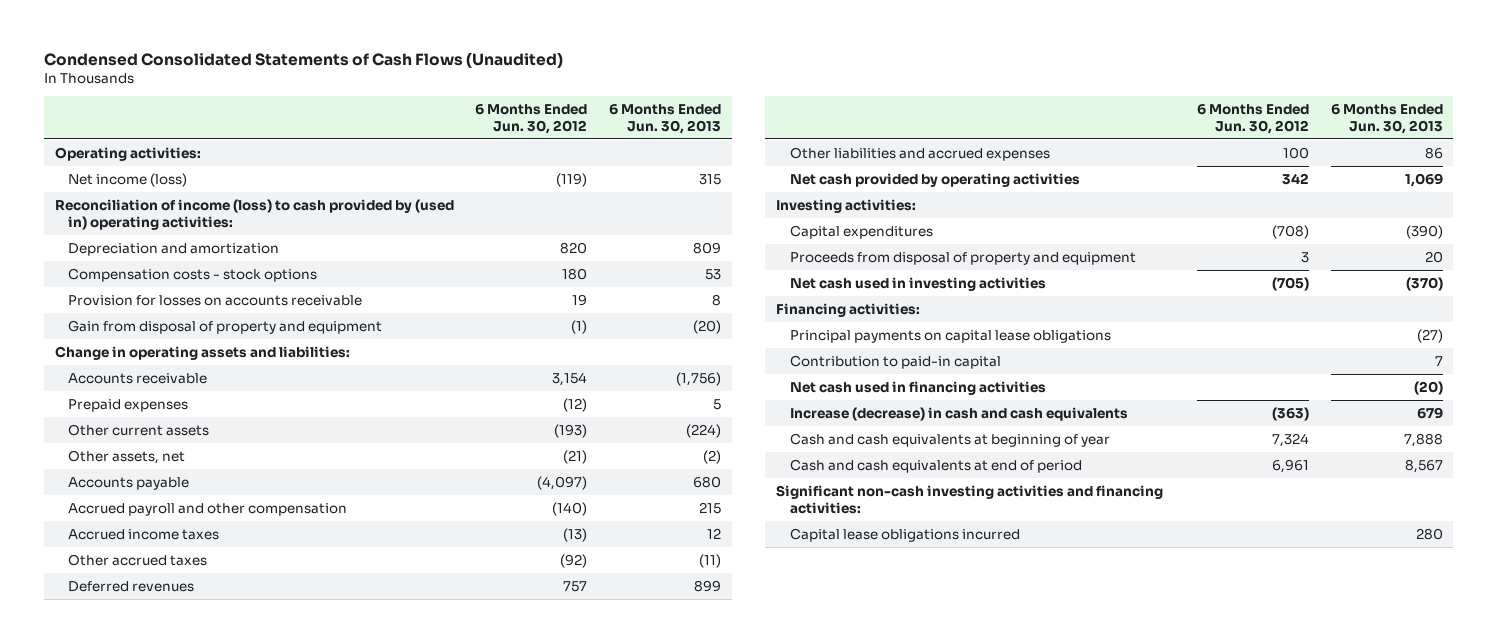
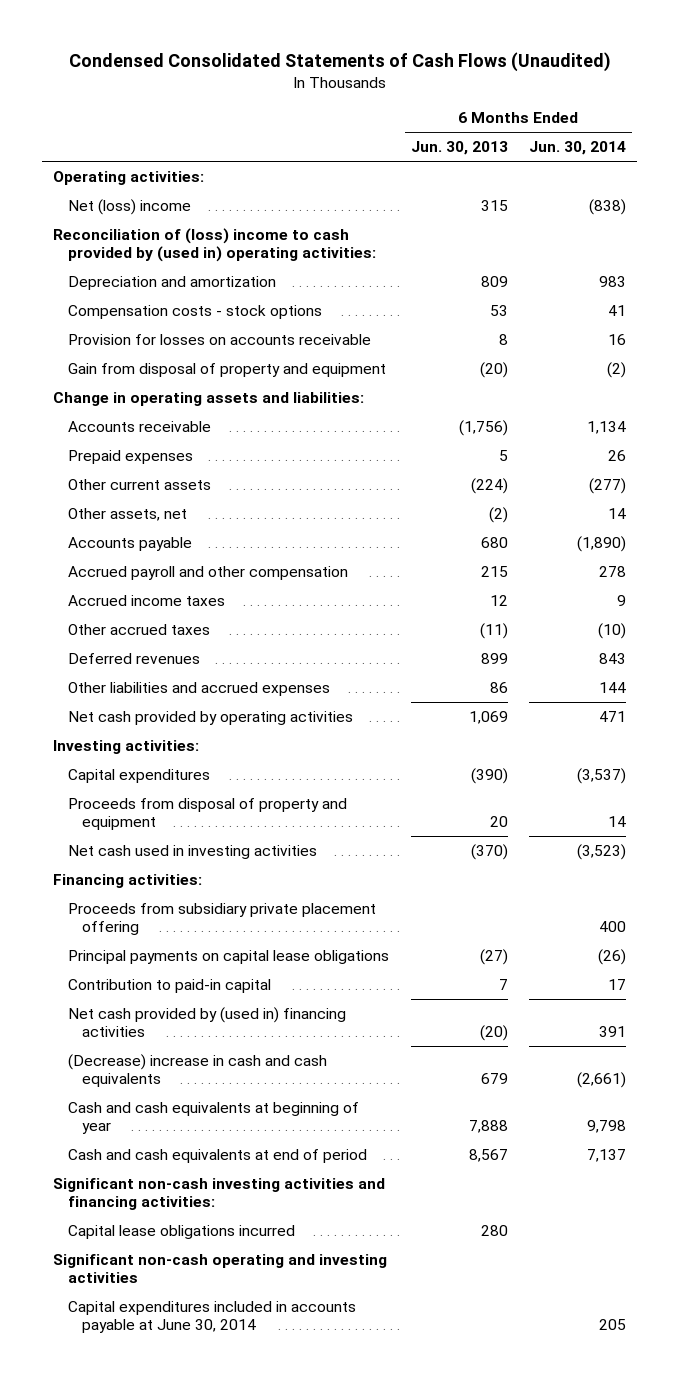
[475,104,588,135] 6 Months Ended Jun. 30, 2012 -> none
none -> [529,141,627,156] Jun. 30, 2014
[68,172,188,187] Net income (loss) -> [67,198,191,215] Net (loss) income
[54,198,454,230] Reconciliation of income (loss) to cash provided by (used in) operating activities: -> [53,227,376,263] Reconciliation of (loss) income to cash provided by (used in) operating activities:
none -> [67,902,376,936] Proceeds from subsidiary private placement offering
[789,380,1046,395] Net cash used in financing activities -> [67,1006,346,1038] Net cash provided by (used in) financing activities
[789,406,1128,421] Increase (decrease) in cash and cash equivalents -> [67,1053,327,1088] (Decrease) increase in cash and cash equivalents
none -> [53,1253,388,1284] Significant non-cash operating and investing activities
none -> [67,1300,356,1334] Capital expenditures included in accounts payable at June 30, 2014

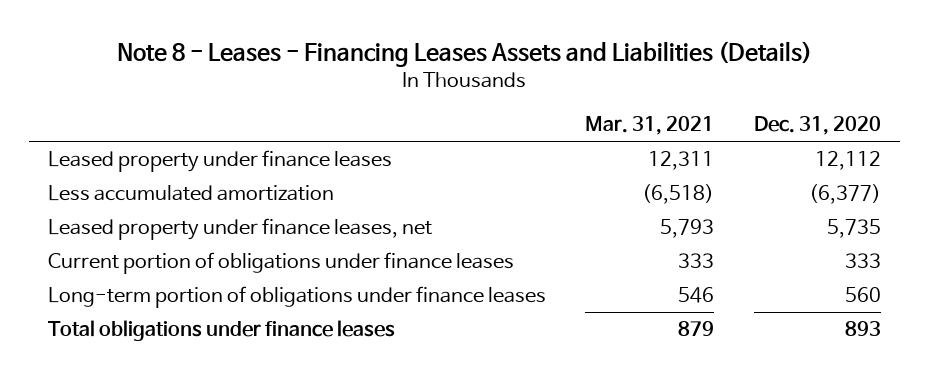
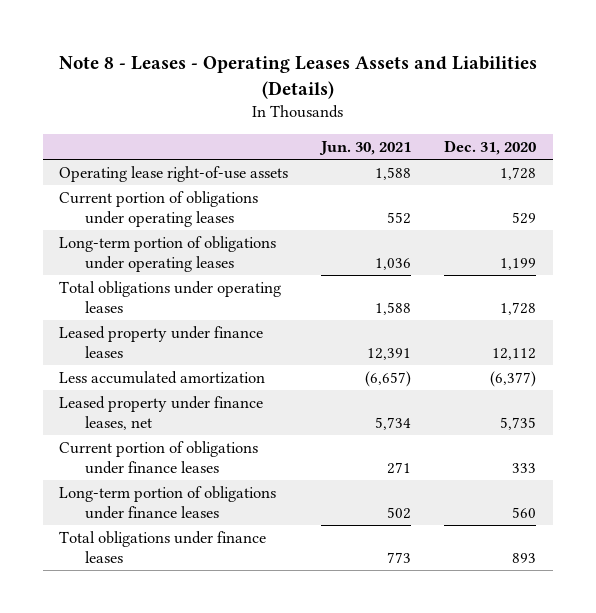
[117,40,813,67] Note 8 - Leases - Financing Leases Assets and Liabilities (Details) -> [58,55,537,99] Note 8 - Leases - Operating Leases Assets and Liabilities (Details)
[585,116,715,136] Mar. 31, 2021 -> none
none -> [319,141,412,156] Jun. 30, 2021
none -> [59,166,289,183] Operating lease right-of-use assets
none -> [59,191,259,227] Current portion of obligations under operating leases
none -> [59,236,277,272] Long-term portion of obligations under operating leases
none -> [59,281,282,313] Total obligations under operating leases

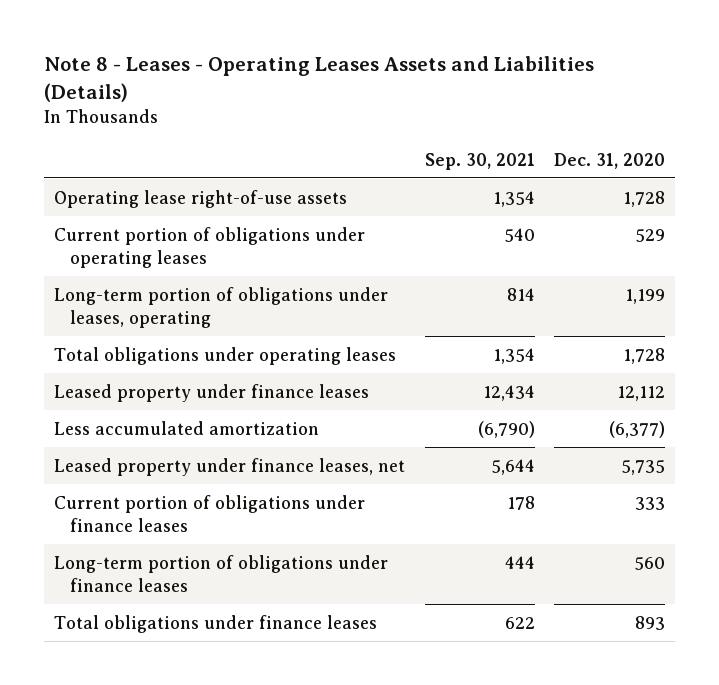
[319,141,412,156] Jun. 30, 2021 -> none
none -> [424,152,535,170] Sep. 30, 2021
[59,236,277,272] Long-term portion of obligations under operating leases -> [53,286,388,328] Long-term portion of obligations under leases, operating

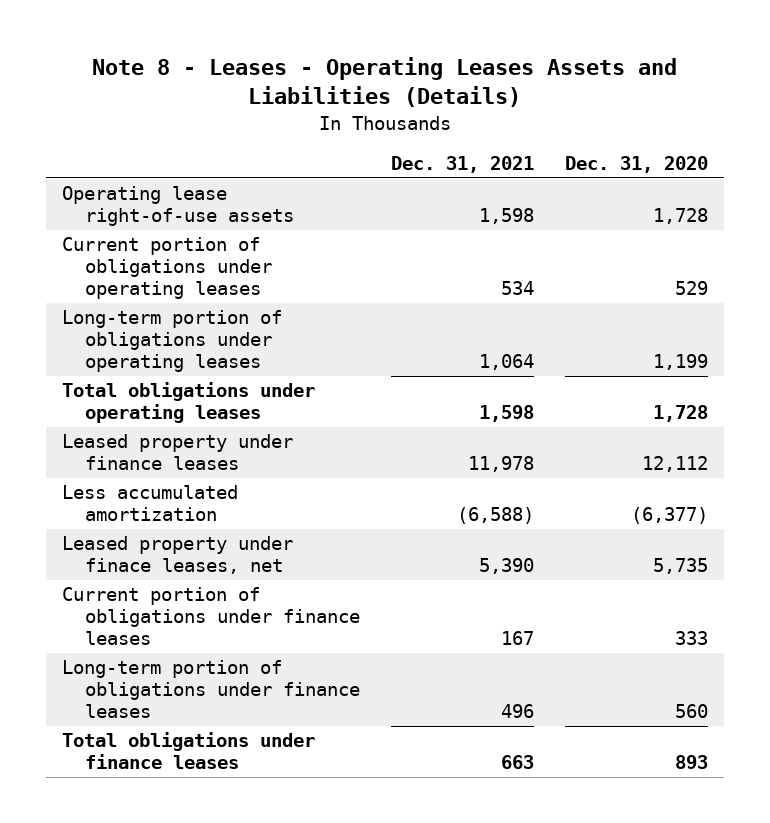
[424,152,535,170] Sep. 30, 2021 -> none
none -> [390,155,534,173] Dec. 31, 2021
[53,286,388,328] Long-term portion of obligations under leases, operating -> [61,310,282,372] Long-term portion of obligations under operating leases
[53,457,405,476] Leased property under finance leases, net -> [61,536,293,575] Leased property under finace leases, net

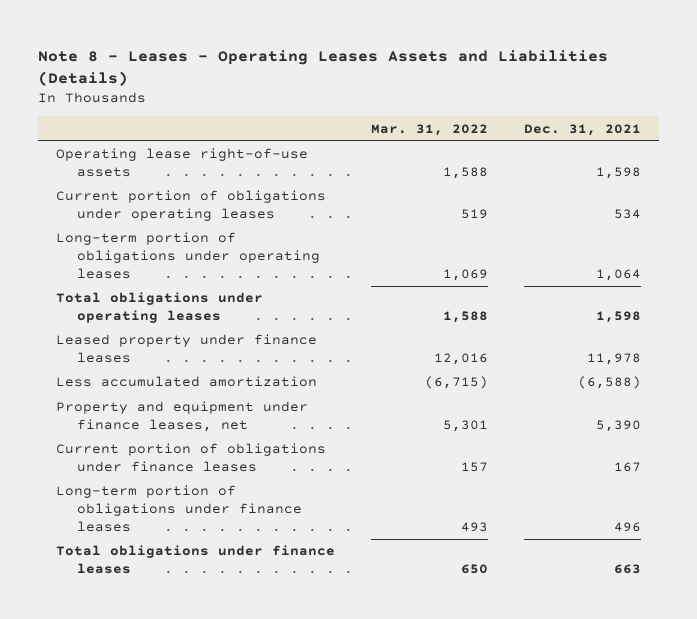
[565,155,709,173] Dec. 31, 2020 -> none
none -> [371,123,489,136] Mar. 31, 2022
[61,536,293,575] Leased property under finace leases, net -> [56,401,309,433] Property and equipment under finance leases, net

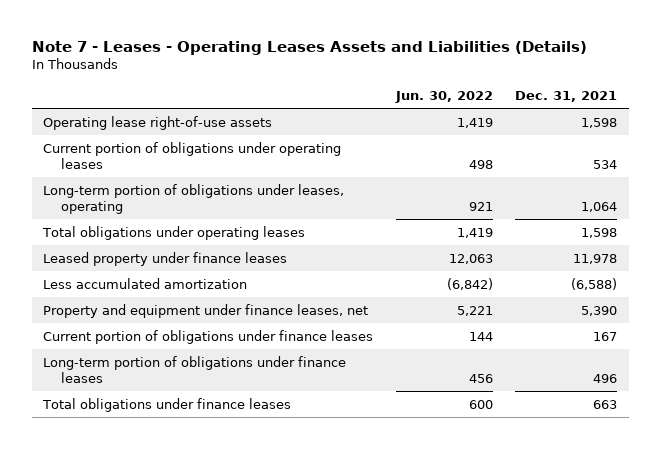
[38,49,609,86] Note 8 - Leases - Operating Leases Assets and Liabilities (Details) -> [31,40,587,55] Note 7 - Leases - Operating Leases Assets and Liabilities (Details)
[371,123,489,136] Mar. 31, 2022 -> none
none -> [394,91,493,104] Jun. 30, 2022
[56,232,320,280] Long-term portion of obligations under operating leases -> [42,183,344,215] Long-term portion of obligations under leases, operating

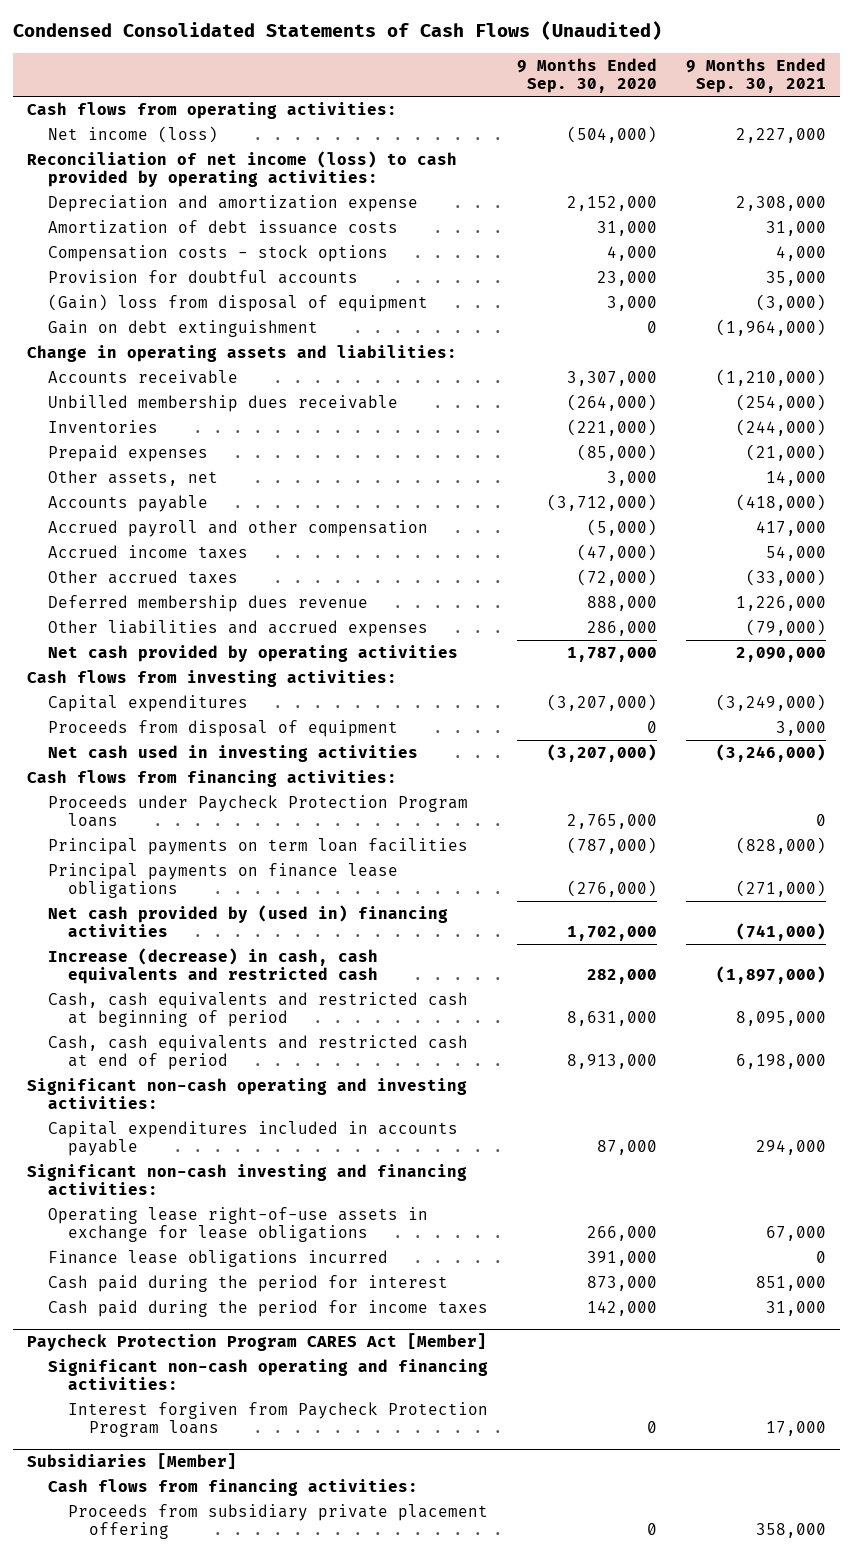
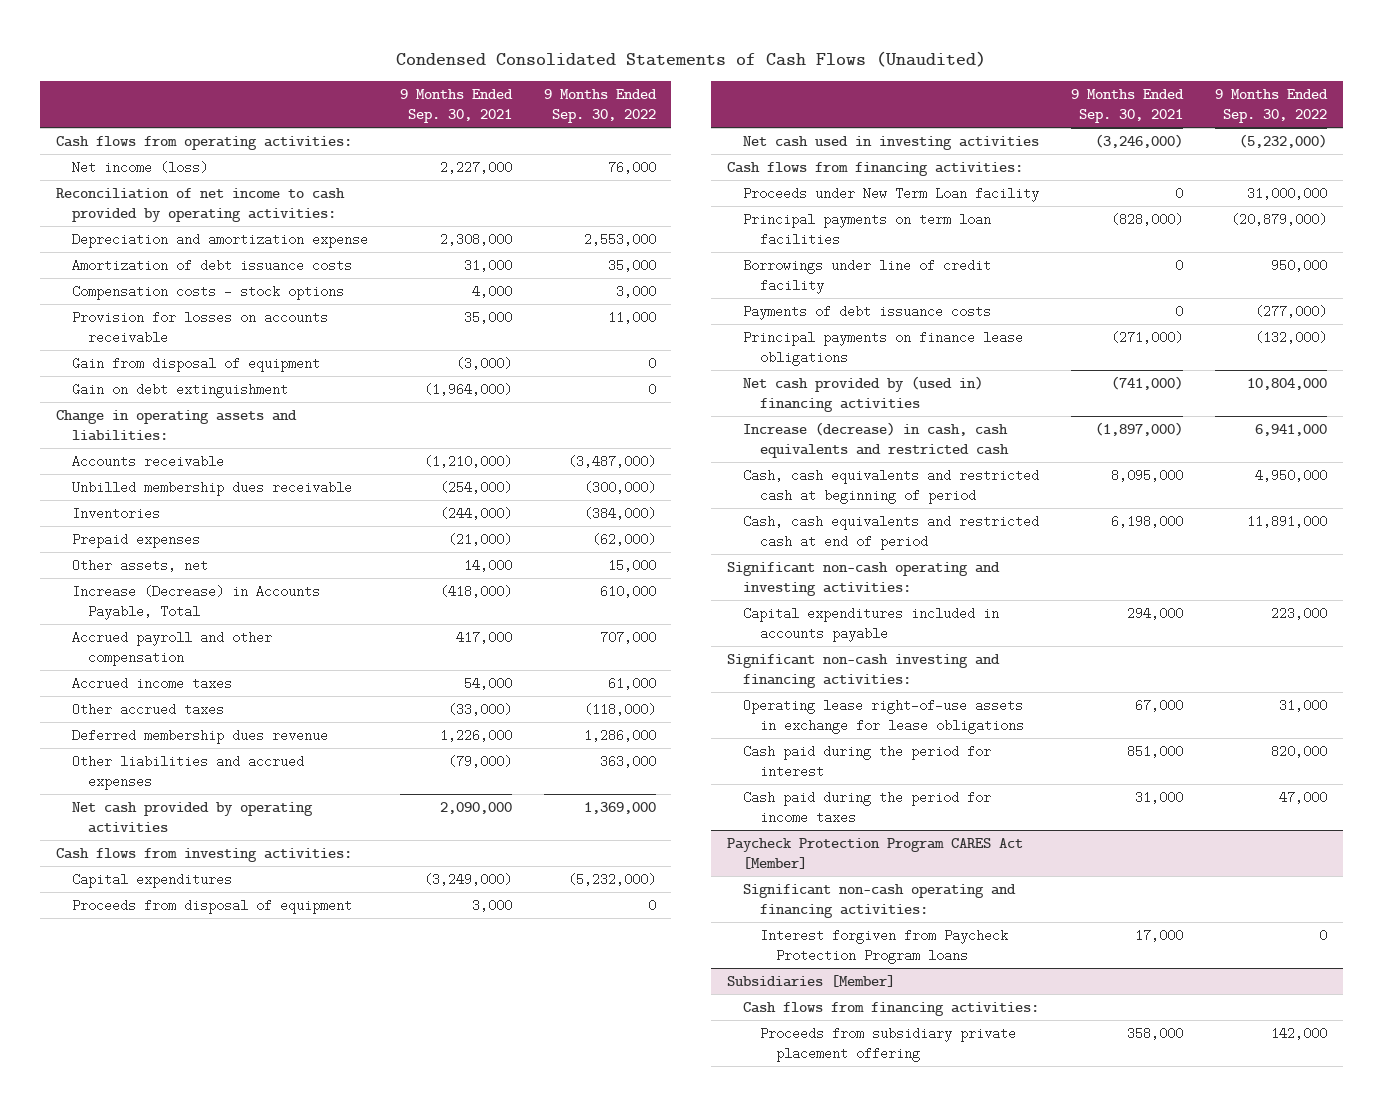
[517,57,658,94] 9 Months Ended Sep. 30, 2020 -> none
none -> [543,88,657,124] 9 Months Ended Sep. 30, 2022
[27,151,458,188] Reconciliation of net income (loss) to cash provided by operating activities: -> [56,187,346,223] Reconciliation of net income to cash provided by operating activities:
[47,270,358,285] Provision for doubtful accounts -> [72,310,329,345] Provision for losses on accounts receivable
[47,294,428,313] (Gain) loss from disposal of equipment -> [72,356,321,372] Gain from disposal of equipment
[47,495,208,513] Accounts payable -> [72,584,321,621] Increase (Decrease) in Accounts Payable, Total
[47,795,468,828] Proceeds under Paycheck Protection Program loans -> none
none -> [743,186,1040,202] Proceeds under New Term Loan facility
none -> [743,258,992,295] Borrowings under line of credit facility
none -> [743,304,992,320] Payments of debt issuance costs
[47,1250,388,1268] Finance lease obligations incurred -> none

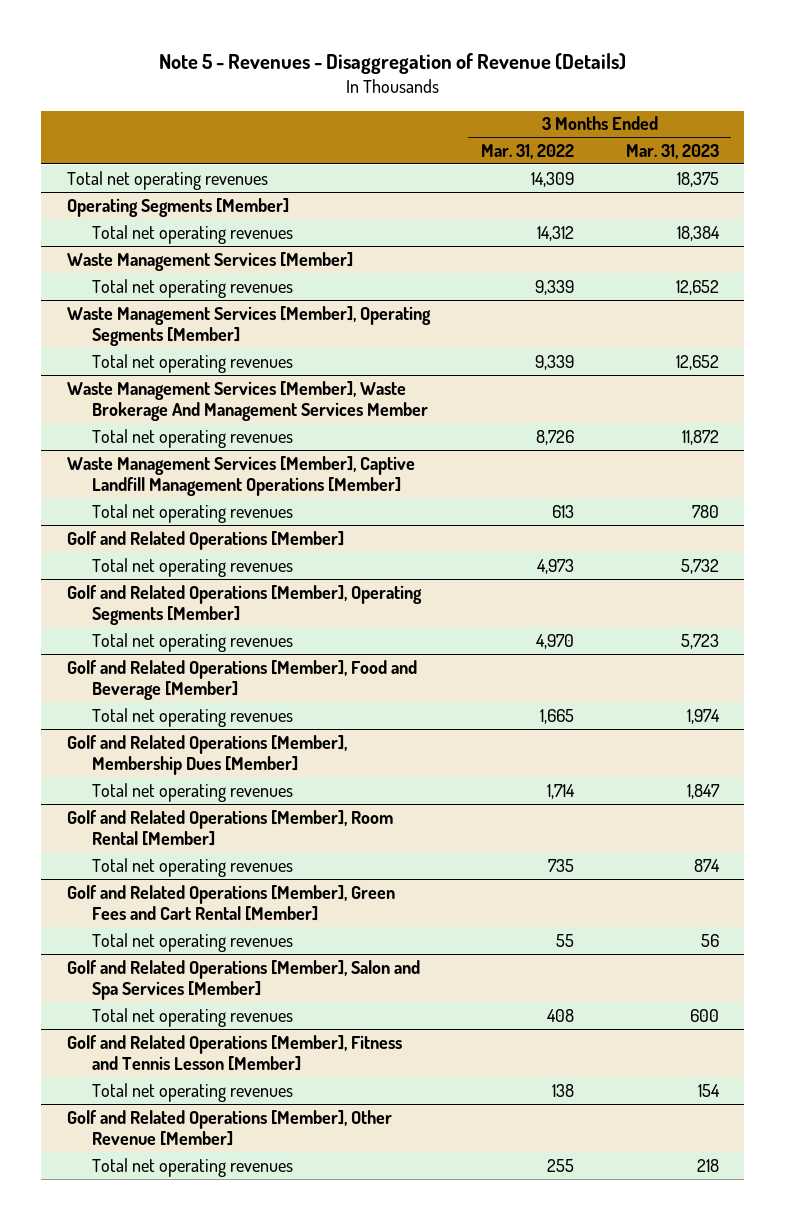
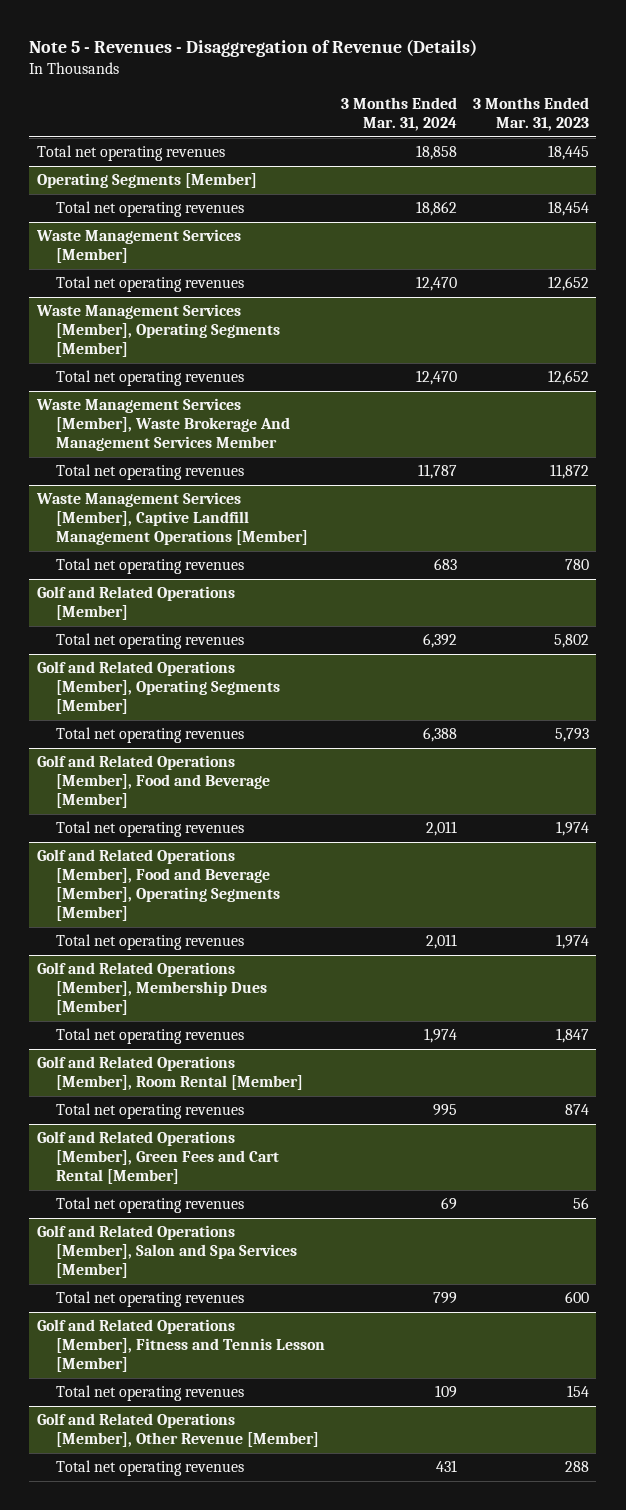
[481,144,575,160] Mar. 31, 2022 -> none
none -> [340,96,457,131] 3 Months Ended Mar. 31, 2024
[676,171,719,187] 18,375 -> [547,145,589,161] 18,445
[676,225,720,241] 18,384 -> [547,201,589,217] 18,454
[680,558,719,574] 5,732 -> [553,634,589,649] 5,802
[680,633,719,649] 5,723 -> [554,728,589,743] 5,793
none -> [37,849,281,922] Golf and Related Operations [Member], Food and Beverage [Member], Operating Segments [Member]
none -> [56,934,245,951] Total net operating revenues
[696,1158,719,1172] 218 -> [564,1461,589,1473] 288

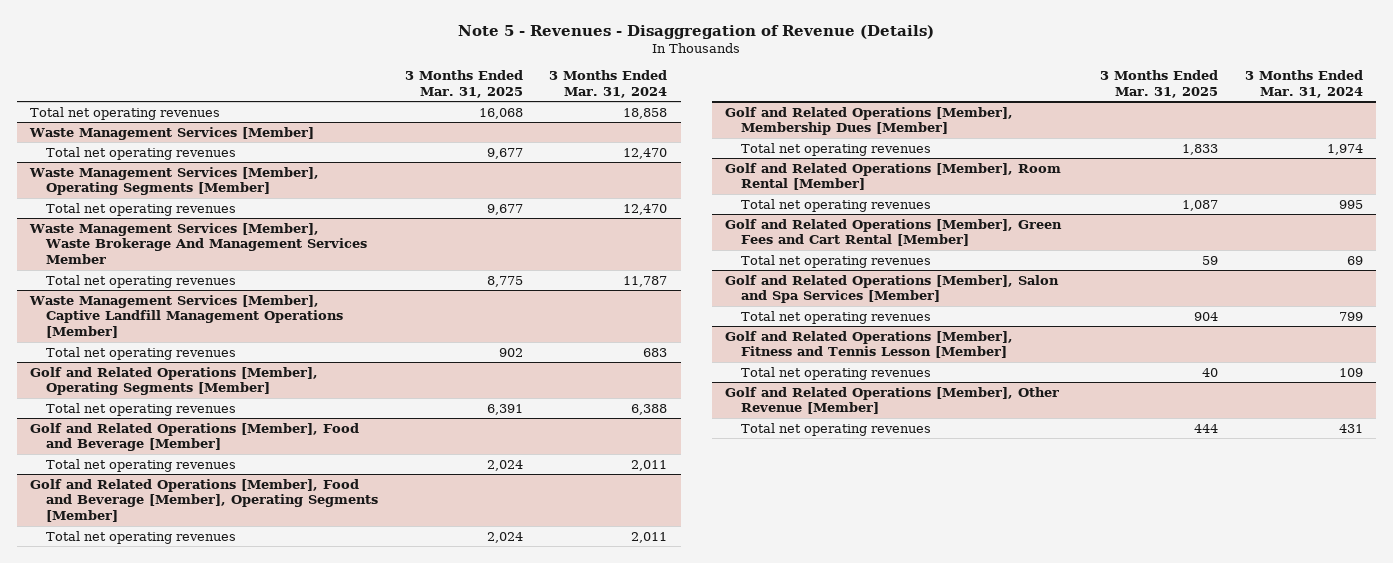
[472,96,589,131] 3 Months Ended Mar. 31, 2023 -> none
none -> [404,69,523,98] 3 Months Ended Mar. 31, 2025
[37,173,258,189] Operating Segments [Member] -> none
[56,201,245,218] Total net operating revenues -> none
[37,586,236,621] Golf and Related Operations [Member] -> none
[56,633,245,650] Total net operating revenues -> none

